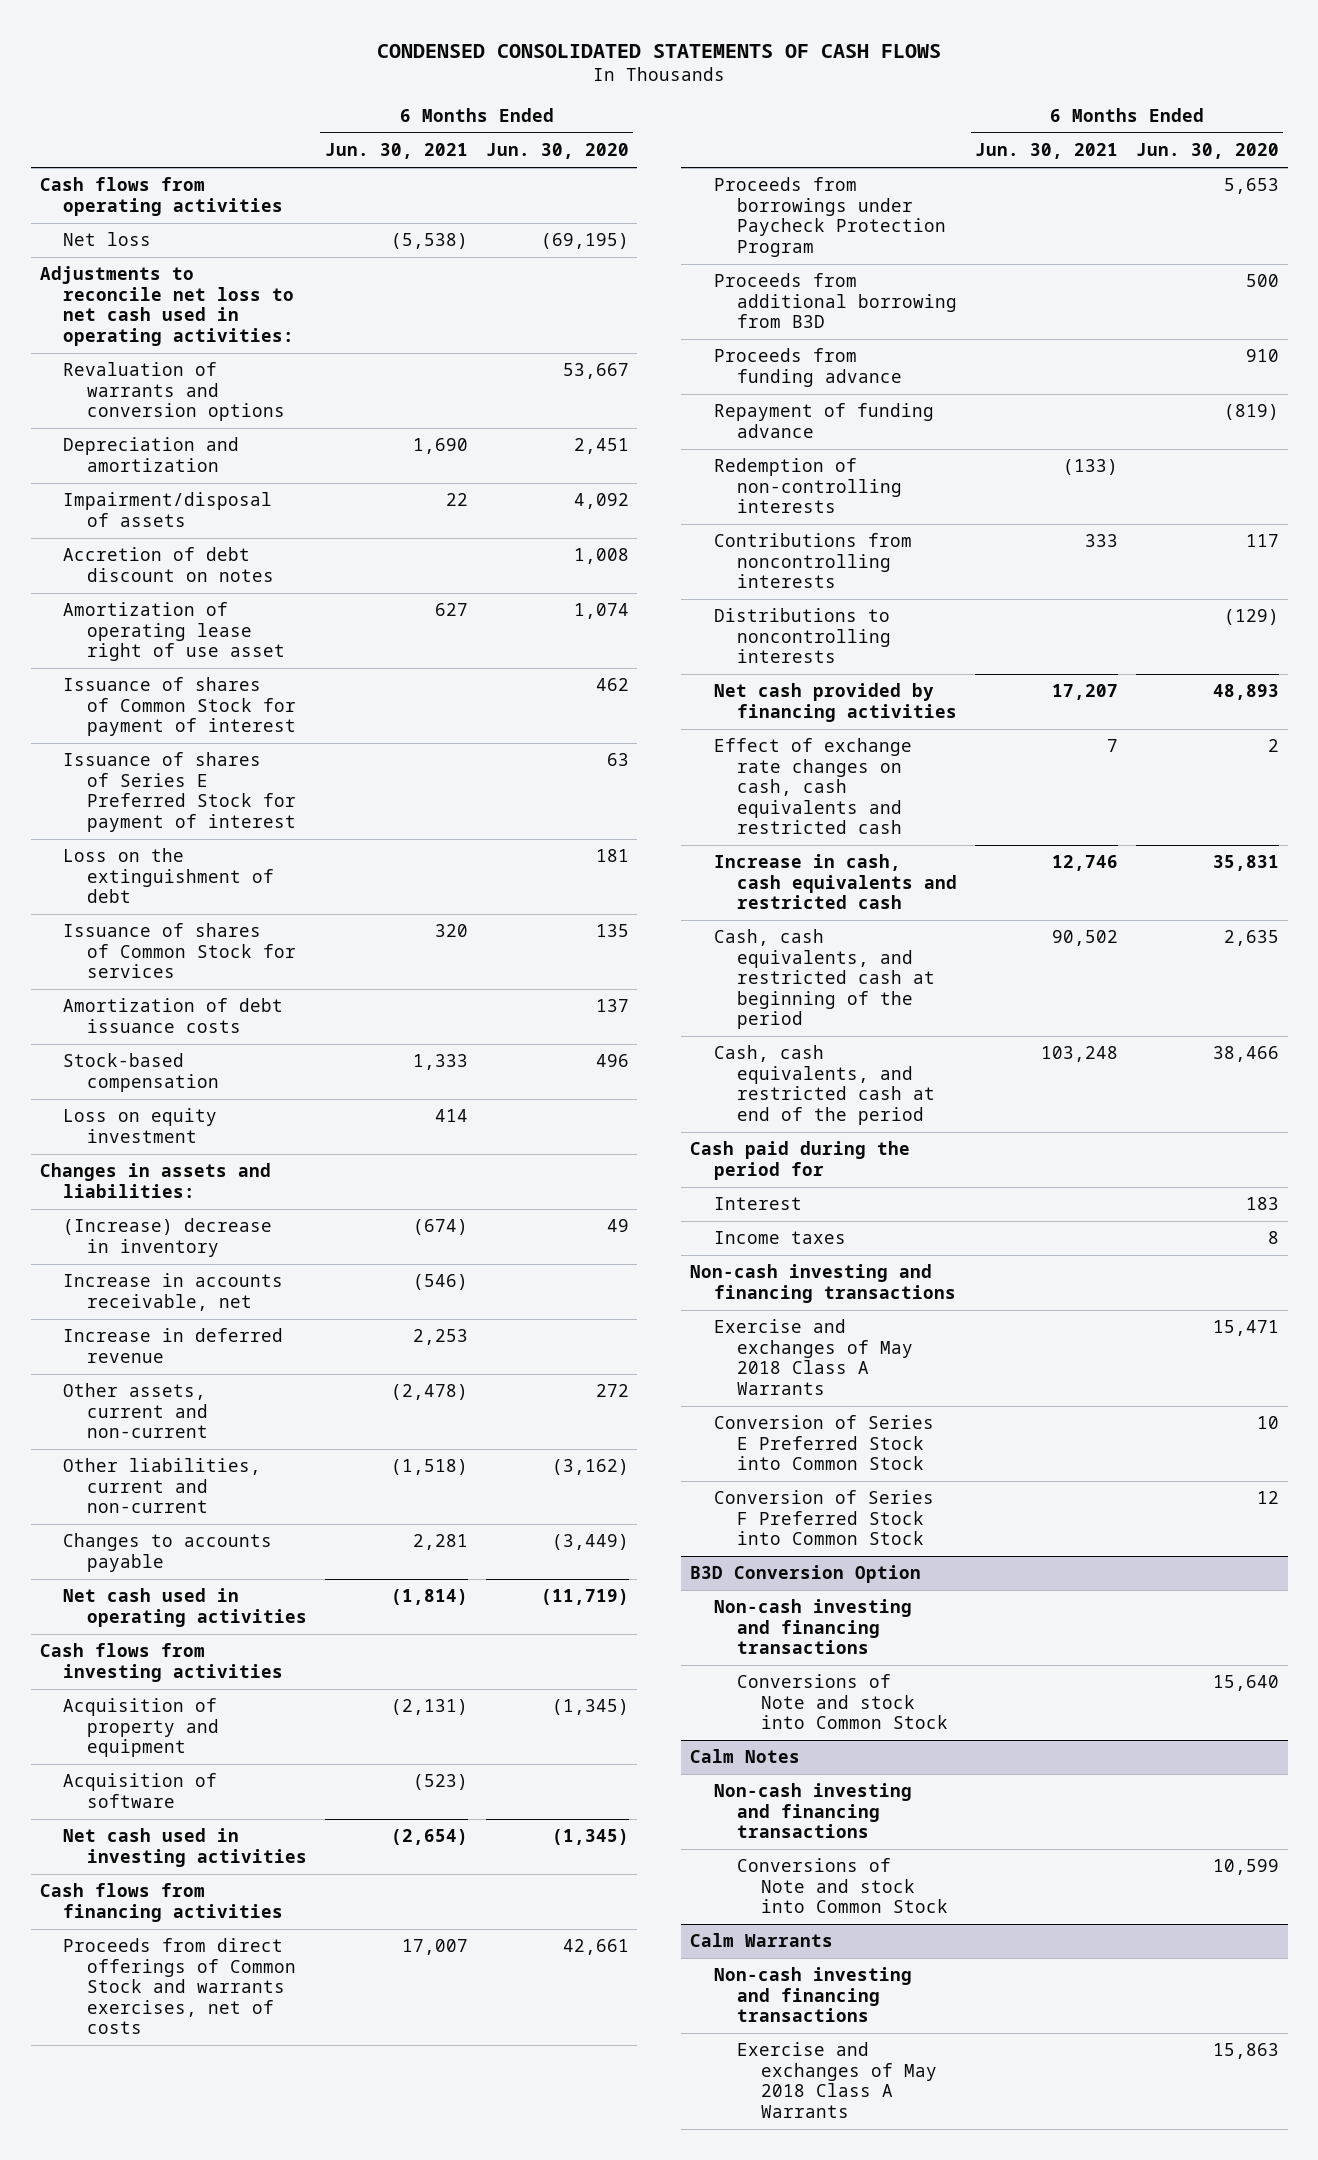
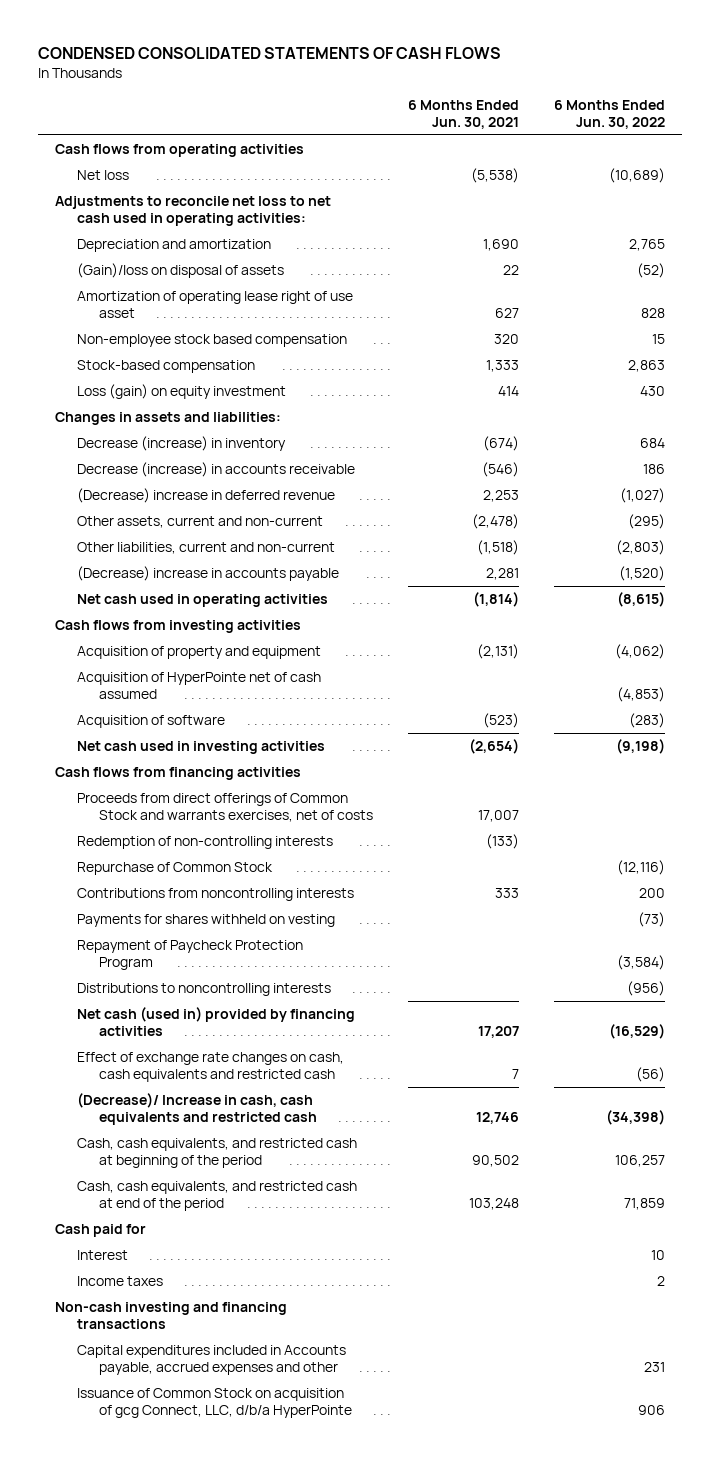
[485,143,629,160] Jun. 30, 2020 -> none
none -> [553,99,665,129] 6 Months Ended Jun. 30, 2022
[63,362,285,422] Revaluation of warrants and conversion options -> none
[63,547,274,582] Accretion of debt discount on notes -> none
[63,492,273,527] Impairment/disposal of assets -> [77,262,285,278] (Gain)/loss on disposal of assets
[63,677,296,737] Issuance of shares of Common Stock for payment of interest -> none
[63,752,296,832] Issuance of shares of Series E Preferred Stock for payment of interest -> none
[63,848,274,904] Loss on the extinguishment of debt -> none
[63,998,284,1033] Amortization of debt issuance costs -> none
[63,923,296,979] Issuance of shares of Common Stock for services -> [77,333,348,347] Non-employee stock based compensation
[63,1108,218,1143] Loss on equity investment -> [77,383,287,399] Loss (gain) on equity investment
[63,1218,273,1257] (Increase) decrease in inventory -> [77,435,287,451] Decrease (increase) in inventory
[63,1273,284,1311] Increase in accounts receivable, net -> [77,461,356,477] Decrease (increase) in accounts receivable
[63,1328,284,1363] Increase in deferred revenue -> [77,487,336,503] (Decrease) increase in deferred revenue
[63,1533,273,1572] Changes to accounts payable -> [77,565,340,581] (Decrease) increase in accounts payable
none -> [77,671,322,699] Acquisition of HyperPointe net of cash assumed
[713,177,947,257] Proceeds from borrowings under Paycheck Protection Program -> none
[713,273,958,329] Proceeds from additional borrowing from B3D -> none
[713,348,903,387] Proceeds from funding advance -> none
[713,403,934,438] Repayment of funding advance -> none
none -> [77,861,274,875] Repurchase of Common Stock
none -> [77,913,336,927] Payments for shares withheld on vesting
none -> [77,939,304,970] Repayment of Paycheck Protection Program
[713,683,958,722] Net cash provided by financing activities -> [77,1006,356,1036] Net cash (used in) provided by financing activities
[713,854,958,910] Increase in cash, cash equivalents and restricted cash -> [77,1092,318,1125] (Decrease)/ Increase in cash, cash equivalents and restricted cash
[689,1141,910,1180] Cash paid during the period for -> [55,1223,147,1237] Cash paid for
[713,1319,914,1395] Exercise and exchanges of May 2018 Class A Warrants -> none
[713,1415,934,1471] Conversion of Series E Preferred Stock into Common Stock -> none
[713,1490,934,1546] Conversion of Series F Preferred Stock into Common Stock -> none
[689,1565,921,1584] B3D Conversion Option -> none
[713,1599,912,1655] Non-cash investing and financing transactions -> none
[737,1674,948,1730] Conversions of Note and stock into Common Stock -> none
[689,1749,800,1764] Calm Notes -> none
[713,1783,912,1839] Non-cash investing and financing transactions -> none
[737,1858,948,1914] Conversions of Note and stock into Common Stock -> none
[689,1933,833,1948] Calm Warrants -> none
[713,1967,912,2023] Non-cash investing and financing transactions -> none
[737,2042,937,2118] Exercise and exchanges of May 2018 Class A Warrants -> none
none -> [77,1344,347,1375] Capital expenditures included in Accounts payable, accrued expenses and other
none -> [77,1387,353,1418] Issuance of Common Stock on acquisition of gcg Connect, LLC, d/b/a HyperPointe

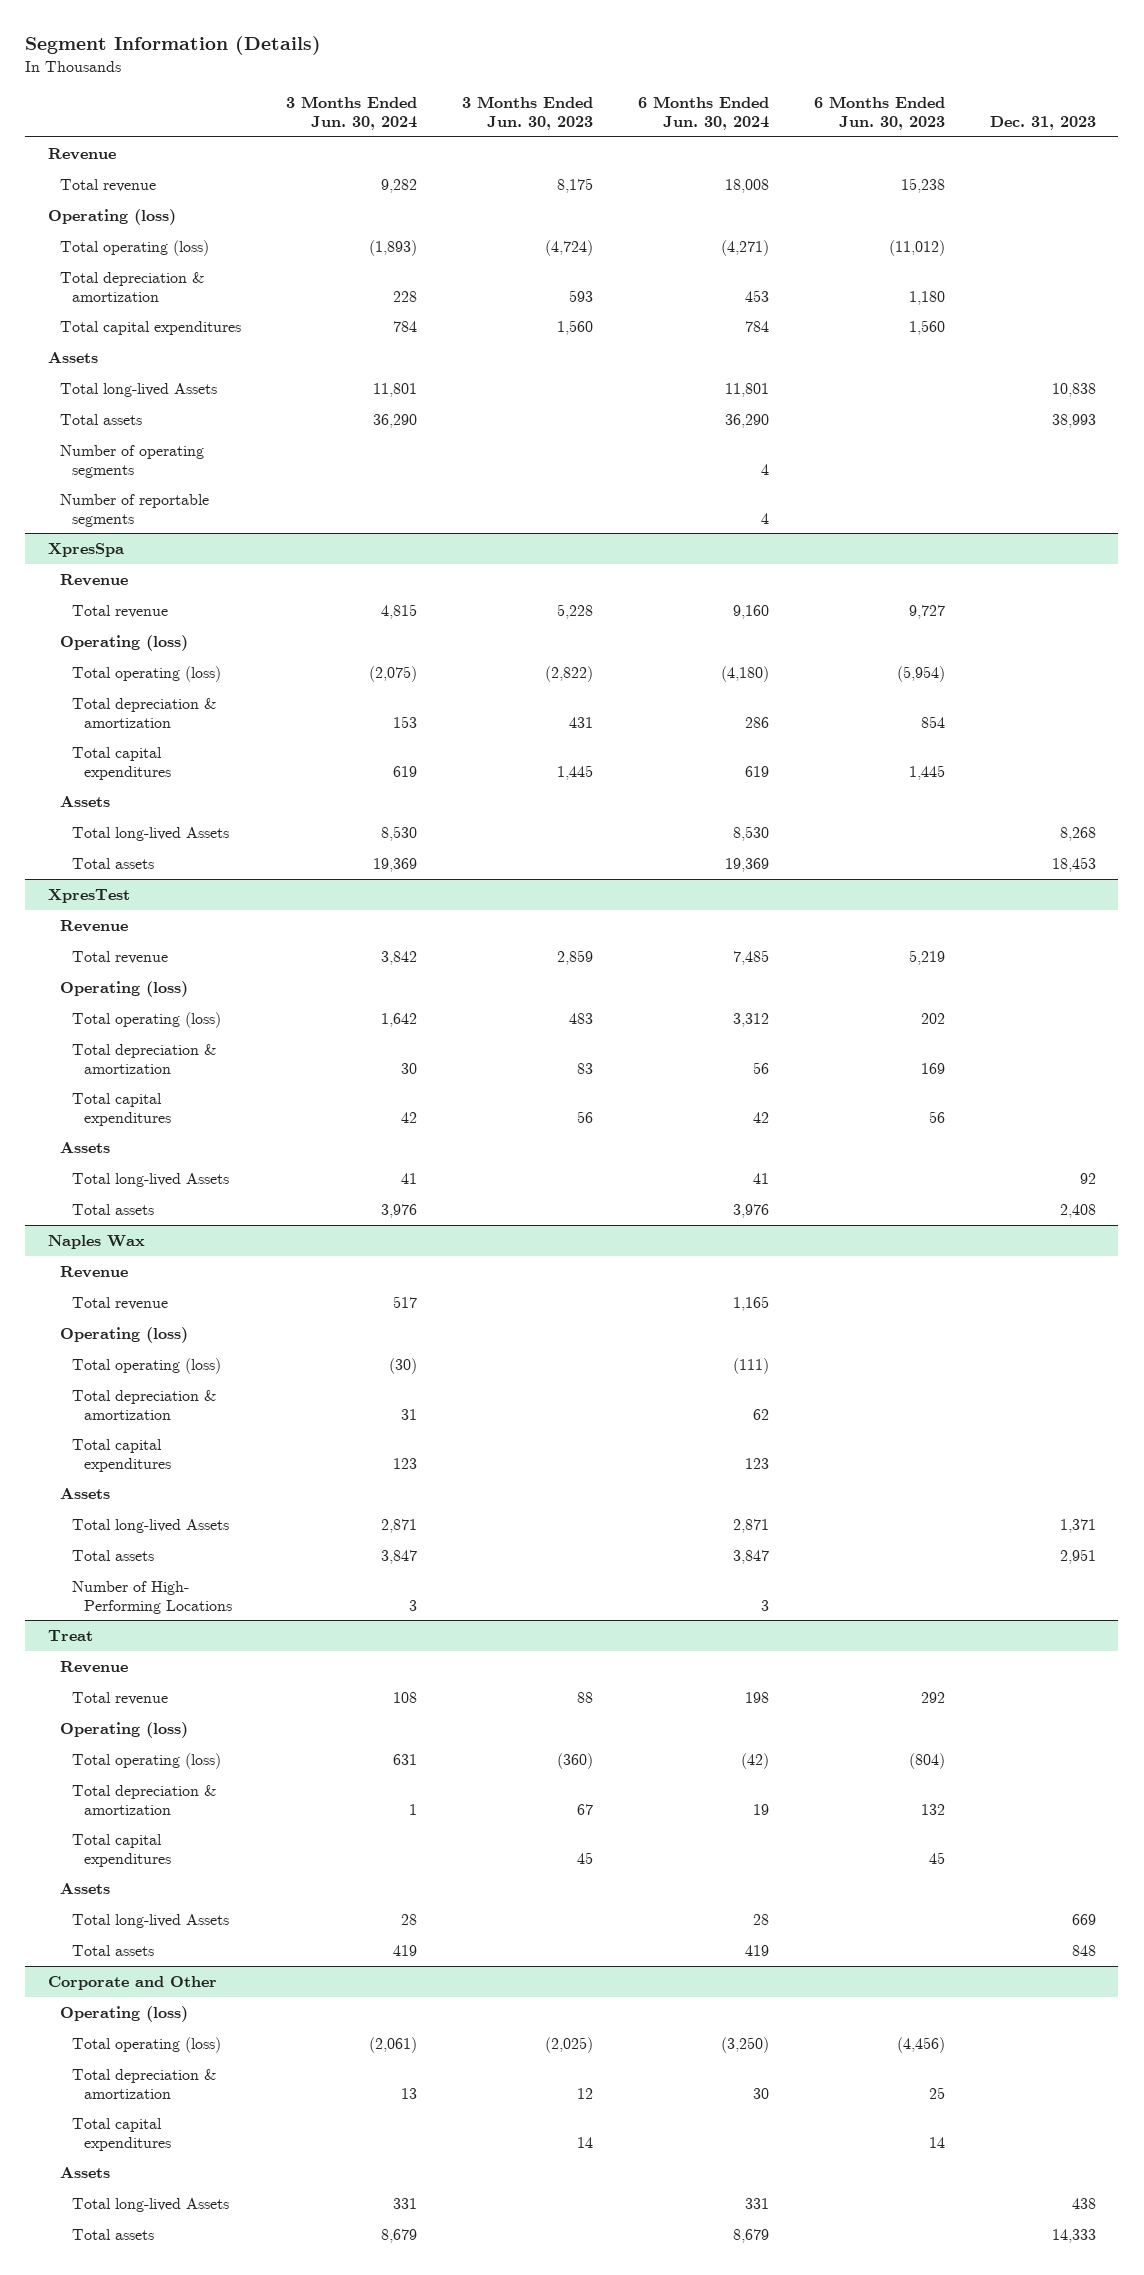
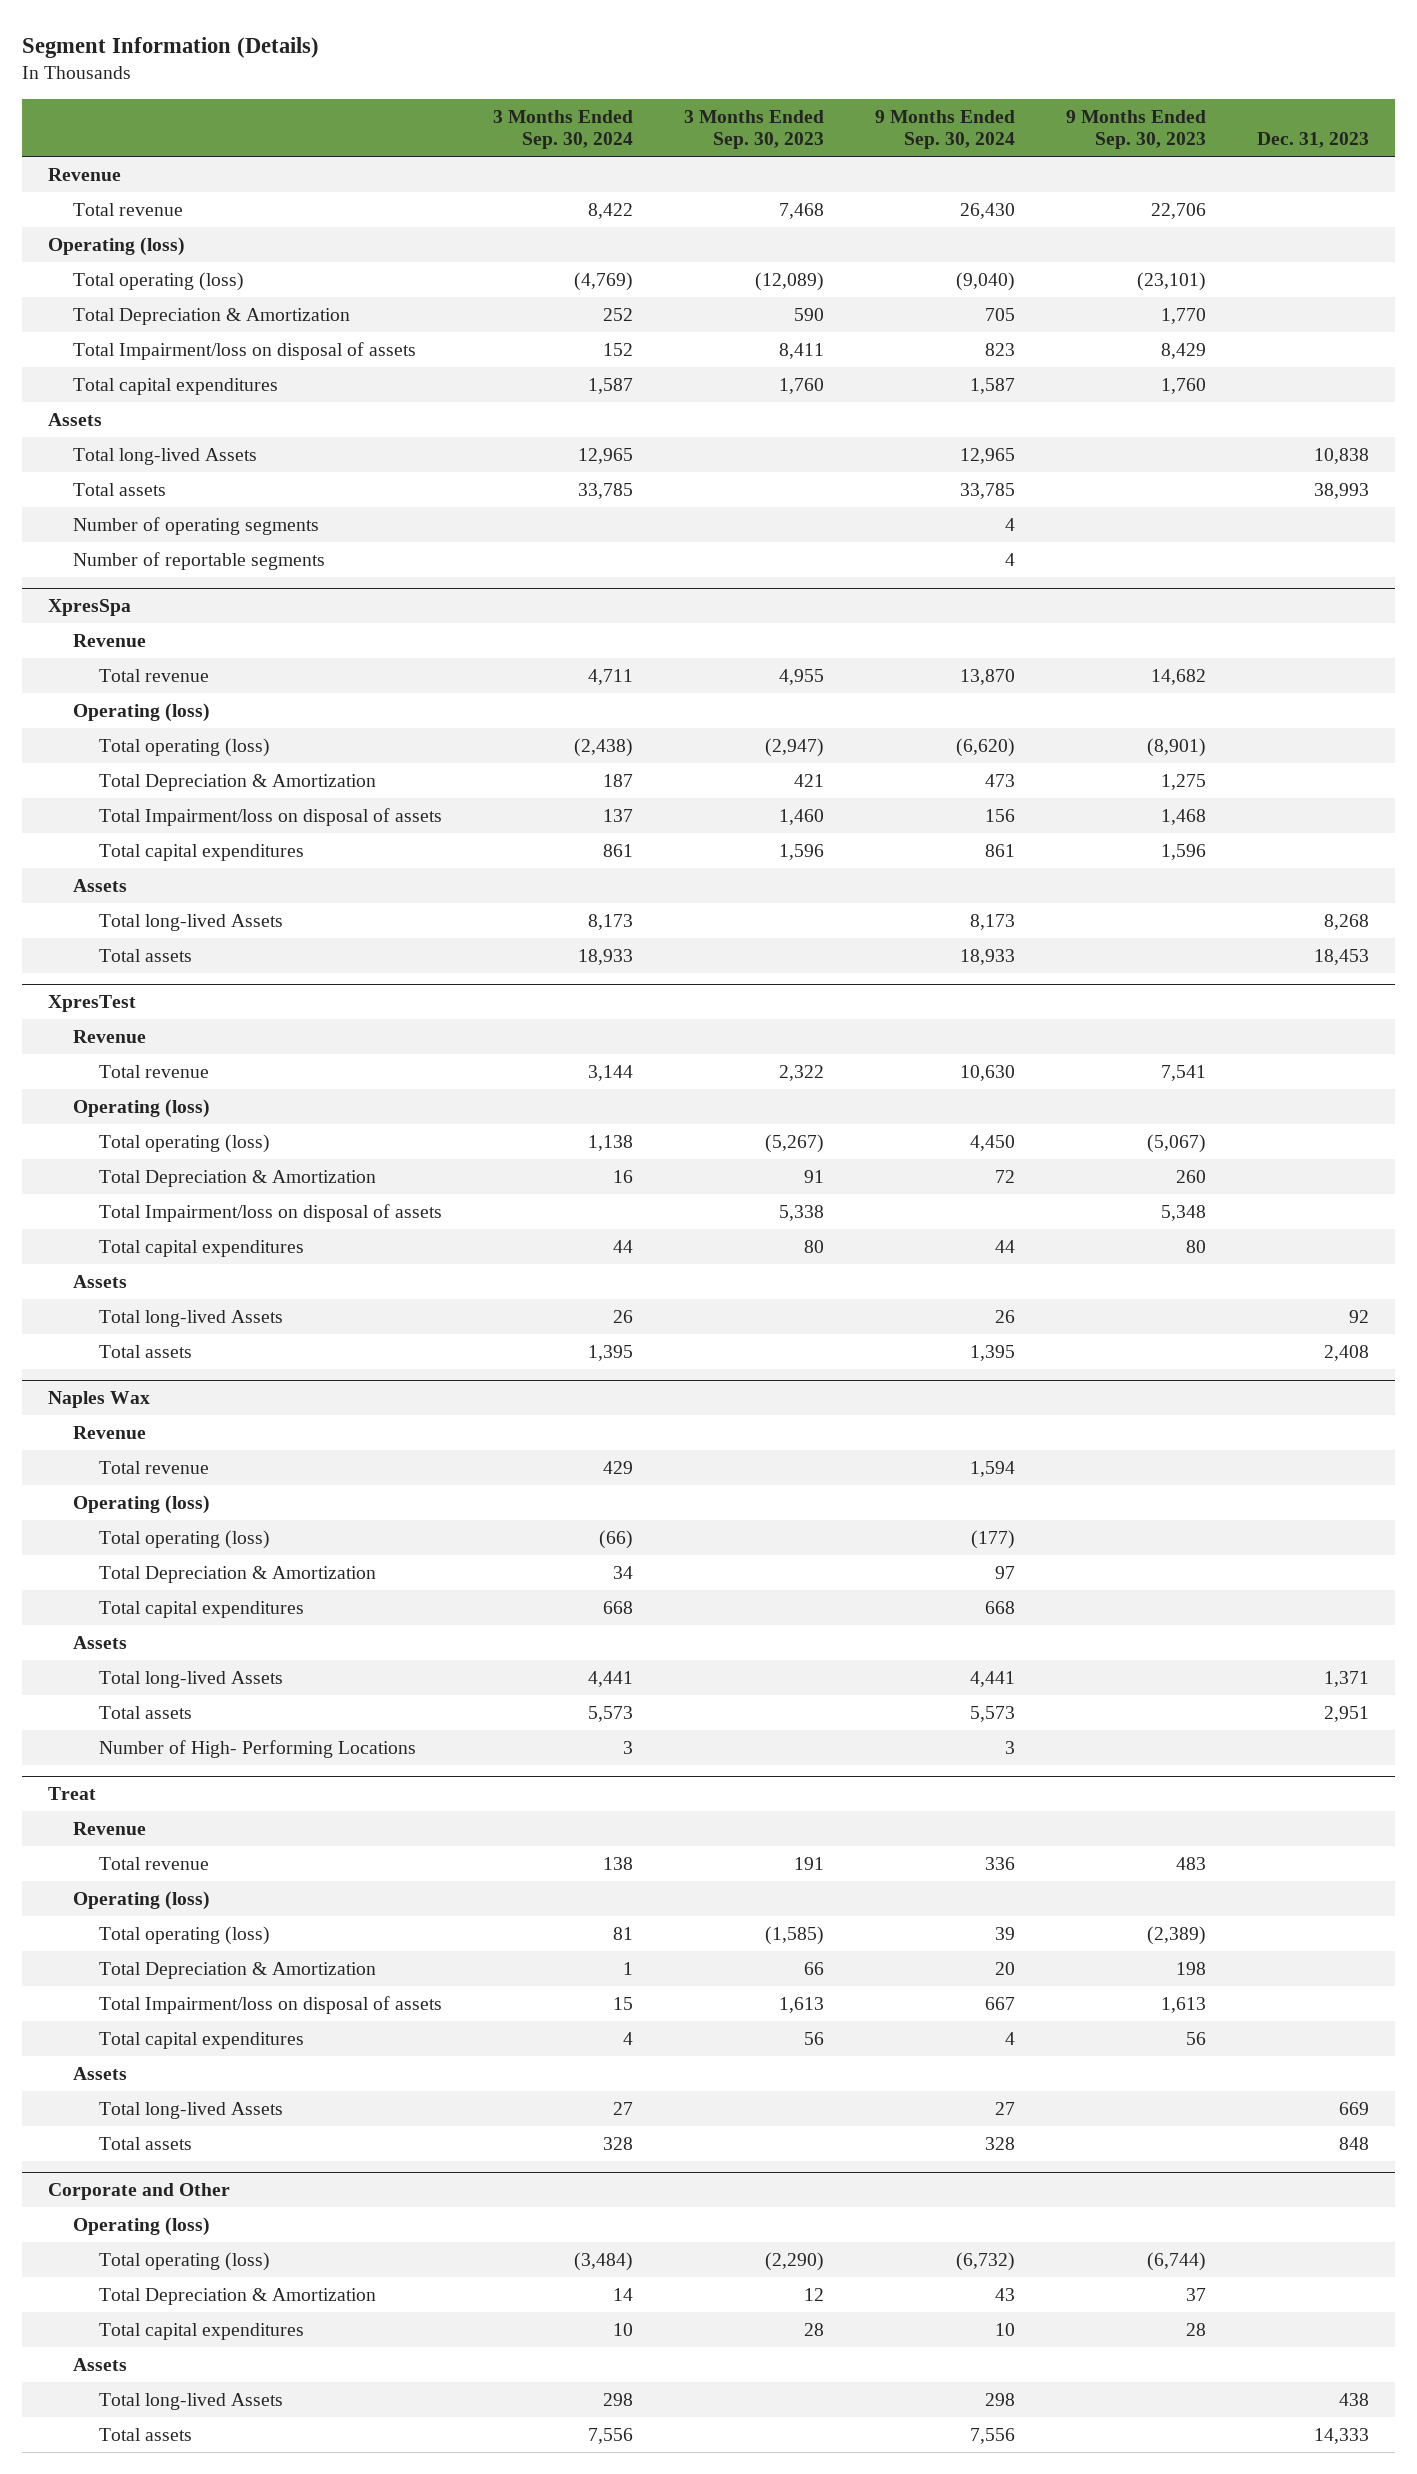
[285,96,417,131] 3 Months Ended Jun. 30, 2024 -> none
[461,96,593,131] 3 Months Ended Jun. 30, 2023 -> none
[637,96,769,131] 6 Months Ended Jun. 30, 2024 -> none
[813,96,945,131] 6 Months Ended Jun. 30, 2023 -> none
none -> [492,109,633,150] 3 Months Ended Sep. 30, 2024
none -> [683,109,824,150] 3 Months Ended Sep. 30, 2023
none -> [874,109,1015,150] 9 Months Ended Sep. 30, 2024
none -> [1066,109,1207,150] 9 Months Ended Sep. 30, 2023
[59,271,204,302] Total depreciation & amortization -> [73,307,351,325] Total Depreciation & Amortization
none -> [73,341,417,360] Total Impairment/loss on disposal of assets
[71,697,216,728] Total depreciation & amortization -> [98,773,376,791] Total Depreciation & Amortization
none -> [98,807,442,826] Total Impairment/loss on disposal of assets
[71,1043,216,1074] Total depreciation & amortization -> [98,1169,376,1187] Total Depreciation & Amortization
none -> [98,1203,442,1222] Total Impairment/loss on disposal of assets
[71,1389,216,1420] Total depreciation & amortization -> [98,1565,376,1583] Total Depreciation & Amortization
[71,1784,216,1815] Total depreciation & amortization -> [98,1961,376,1979] Total Depreciation & Amortization
none -> [98,1995,442,2014] Total Impairment/loss on disposal of assets
[71,2068,216,2099] Total depreciation & amortization -> [98,2287,376,2305] Total Depreciation & Amortization

